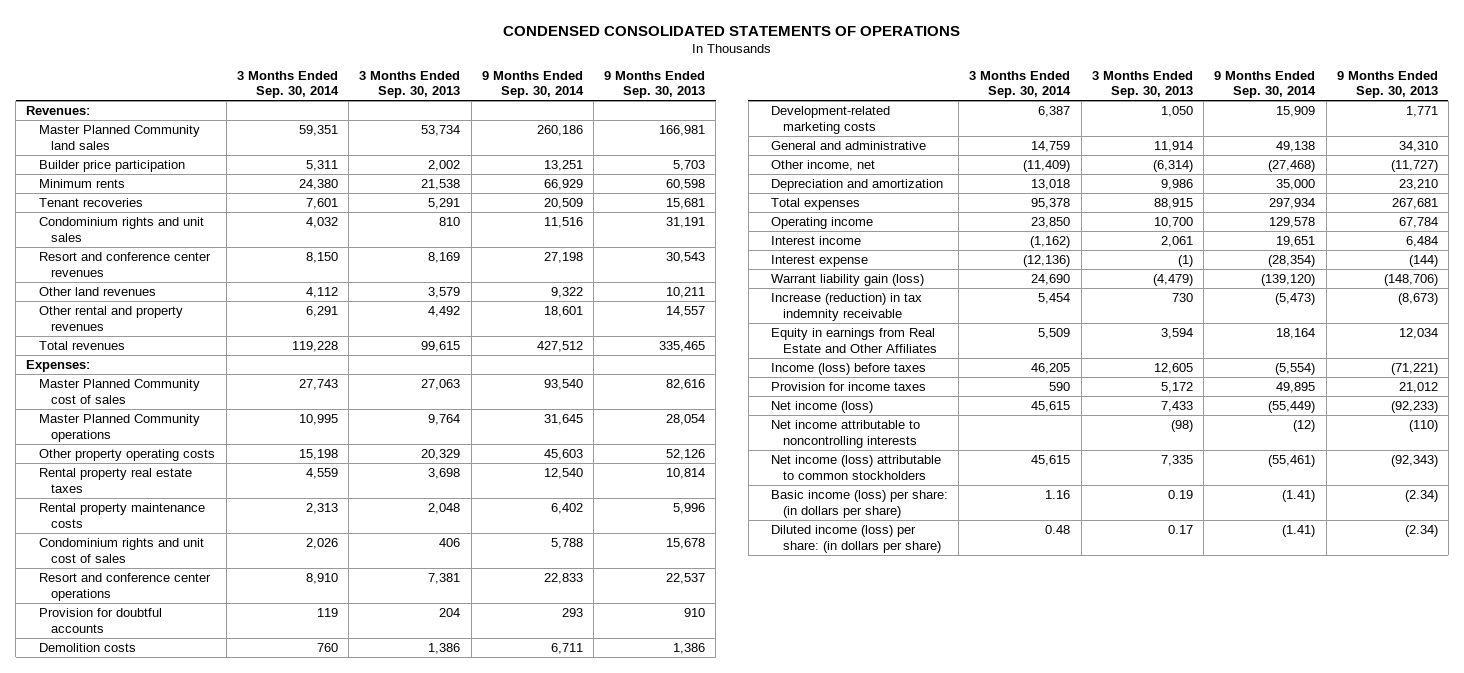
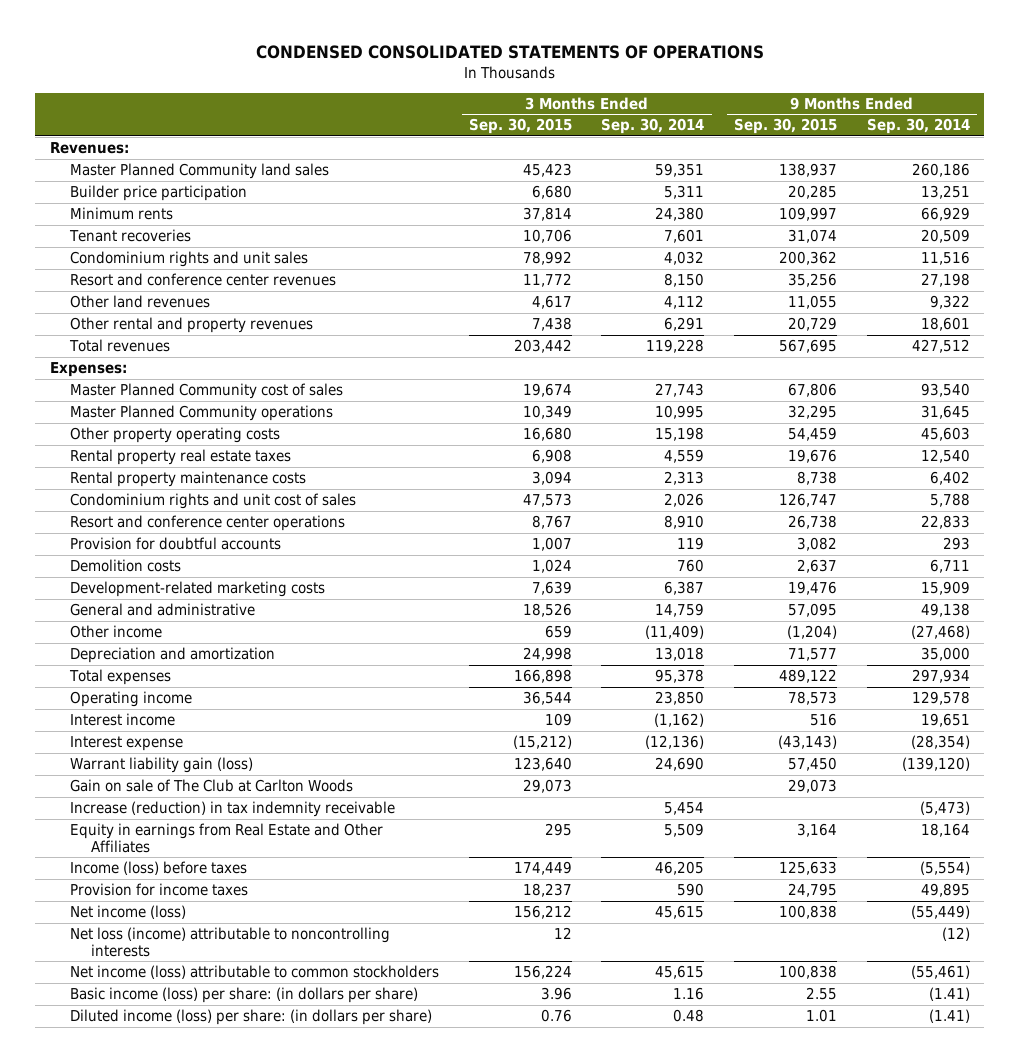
[359,70,461,99] 3 Months Ended Sep. 30, 2013 -> none
[604,70,706,99] 9 Months Ended Sep. 30, 2013 -> none
none -> [468,118,572,135] Sep. 30, 2015
none -> [734,118,838,135] Sep. 30, 2015
[771,159,876,171] Other income, net -> [70,625,163,639] Other income
none -> [70,779,354,793] Gain on sale of The Club at Carlton Woods
[771,419,921,448] Net income attributable to noncontrolling interests -> [70,927,391,958] Net loss (income) attributable to noncontrolling interests

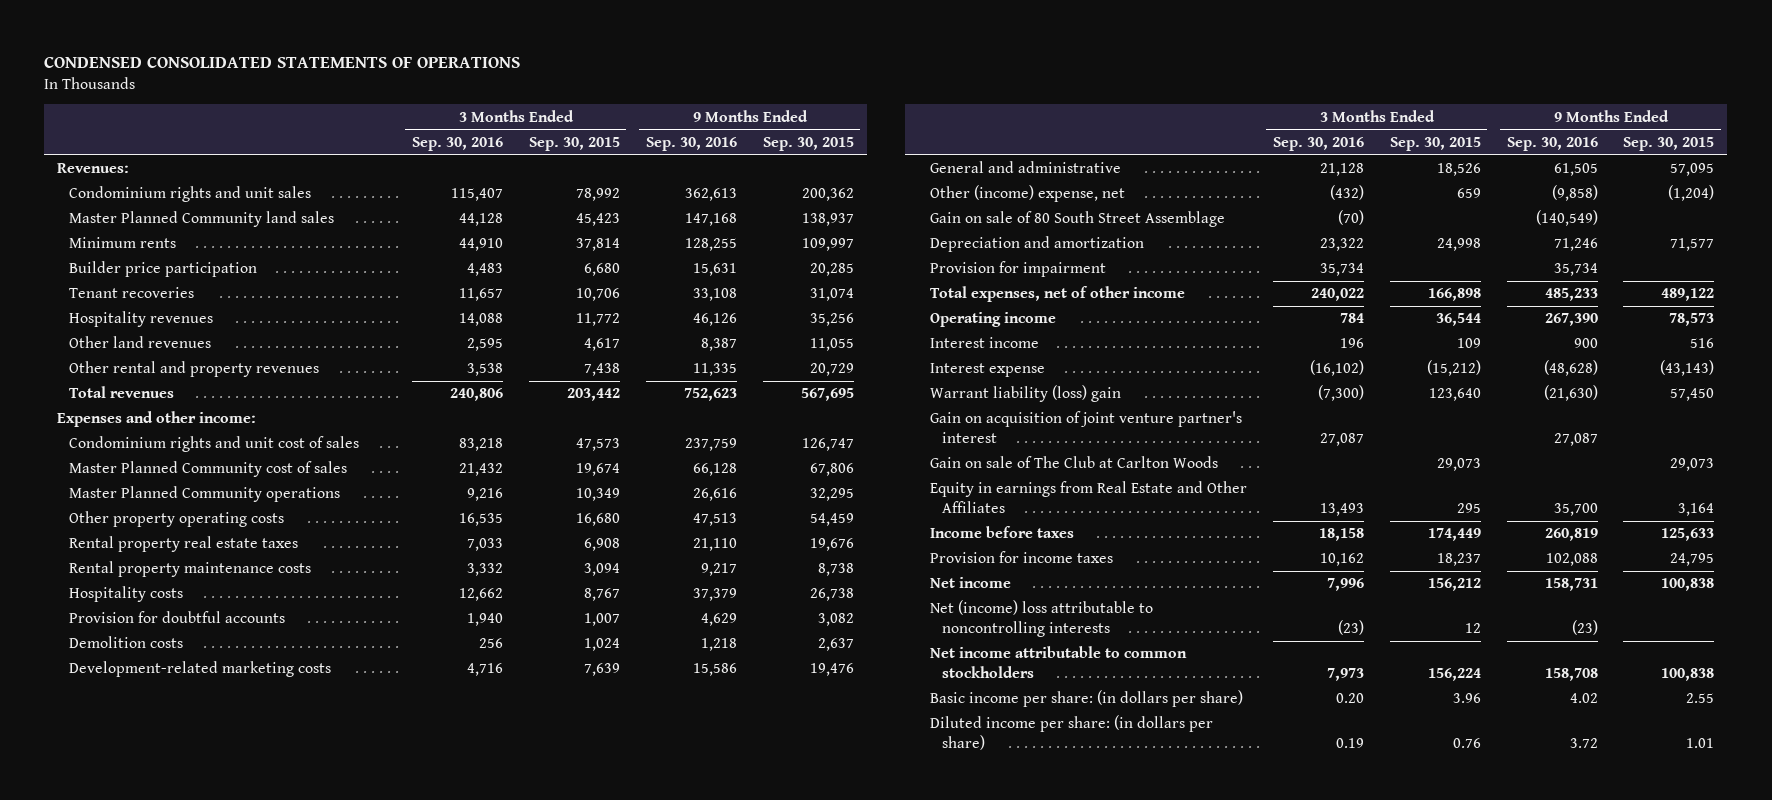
[601,118,705,135] Sep. 30, 2014 -> none
[866,118,970,135] Sep. 30, 2014 -> none
none -> [411,136,503,151] Sep. 30, 2016
none -> [645,136,737,151] Sep. 30, 2016
[70,251,309,268] Condominium rights and unit sales -> [69,186,312,203] Condominium rights and unit sales
[70,185,248,202] Builder price participation -> [69,261,258,278] Builder price participation
[70,273,337,287] Resort and conference center revenues -> [69,311,214,328] Hospitality revenues
[49,362,127,378] Expenses: -> [57,411,257,428] Expenses and other income:
[70,493,357,510] Condominium rights and unit cost of sales -> [69,436,360,453] Condominium rights and unit cost of sales
[70,515,346,532] Resort and conference center operations -> [69,586,184,603] Hospitality costs
[70,625,163,639] Other income -> [929,185,1125,203] Other (income) expense, net
none -> [929,211,1225,228] Gain on sale of 80 South Street Assemblage
none -> [929,261,1106,278] Provision for impairment
[69,669,172,686] Total expenses -> [929,286,1185,303] Total expenses, net of other income
[70,757,254,774] Warrant liability gain (loss) -> [929,385,1121,403] Warrant liability (loss) gain
none -> [929,411,1242,444] Gain on acquisition of joint venture partner's interest
[70,801,396,818] Increase (reduction) in tax indemnity receivable -> none
[70,861,248,876] Income (loss) before taxes -> [929,526,1074,539] Income before taxes
[70,905,187,920] Net income (loss) -> [929,577,1011,589] Net income
[70,927,391,958] Net loss (income) attributable to noncontrolling interests -> [929,600,1153,638] Net (income) loss attributable to noncontrolling interests
[70,965,440,980] Net income (loss) attributable to common stockholders -> [929,646,1187,679] Net income attributable to common stockholders
[70,987,419,1004] Basic income (loss) per share: (in dollars per share) -> [929,690,1243,708] Basic income per share: (in dollars per share)
[70,1009,433,1026] Diluted income (loss) per share: (in dollars per share) -> [929,715,1213,751] Diluted income per share: (in dollars per share)

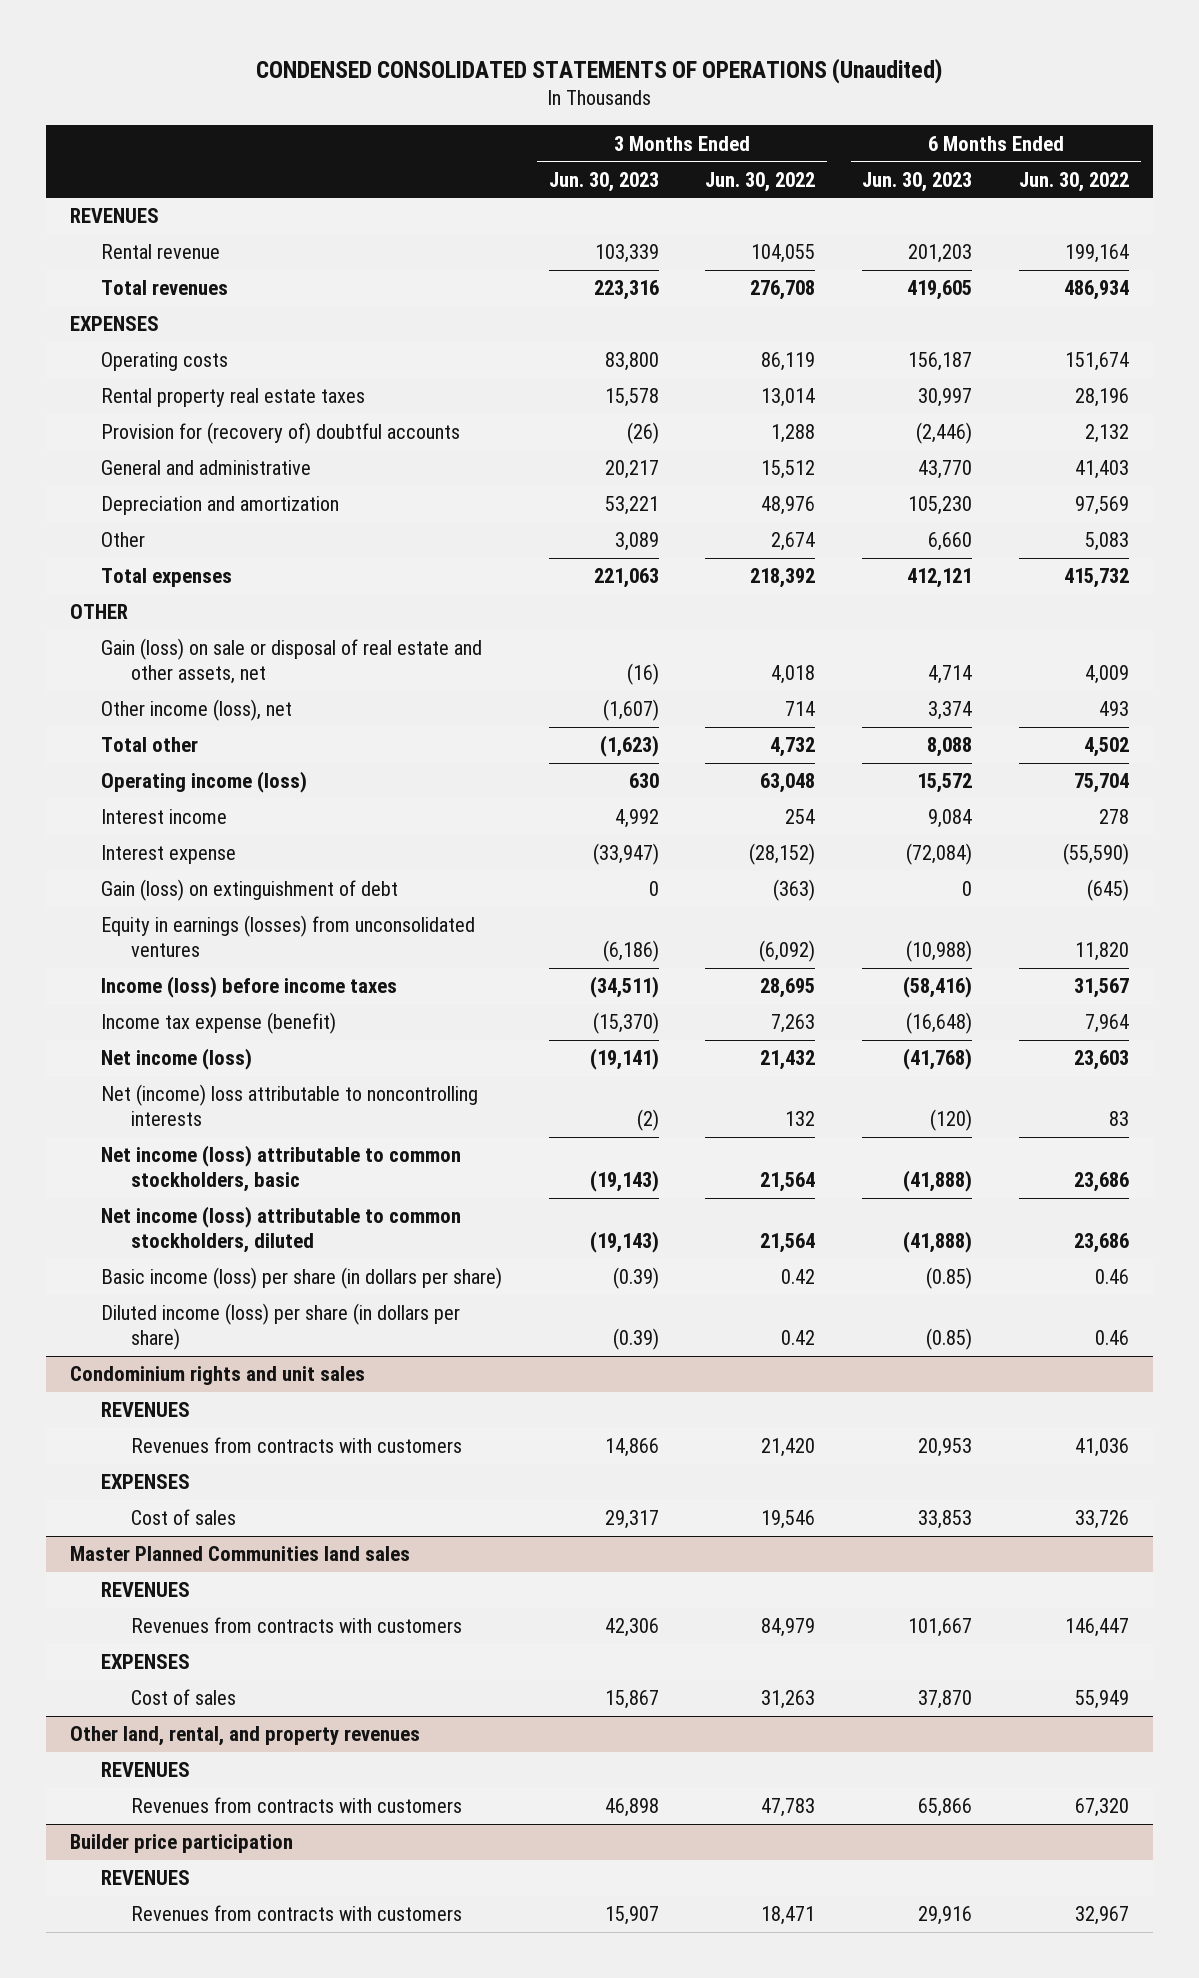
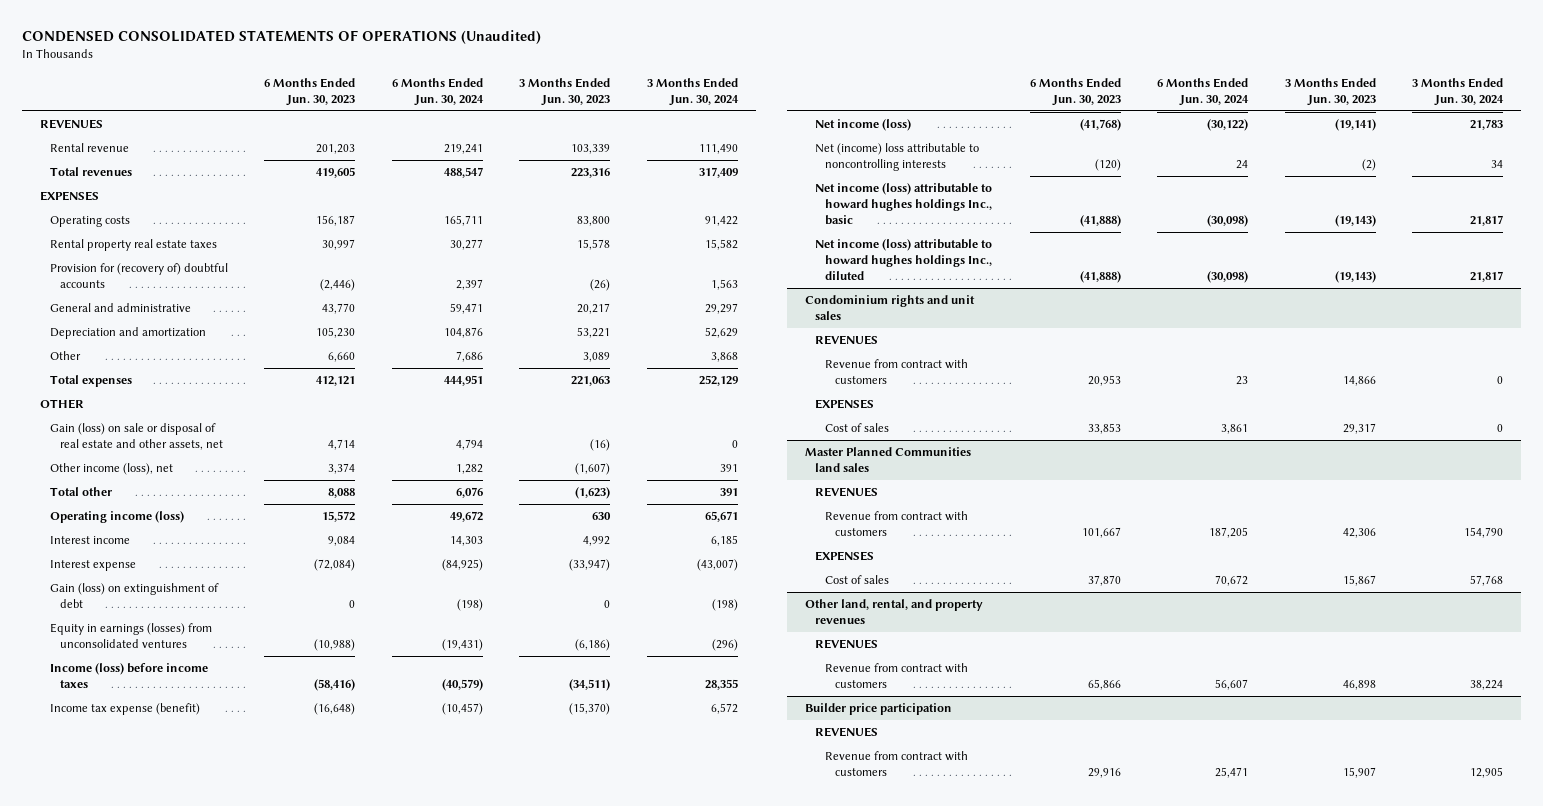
[705,171,816,192] Jun. 30, 2022 -> none
[1019,171,1130,192] Jun. 30, 2022 -> none
none -> [391,77,484,106] 6 Months Ended Jun. 30, 2024
none -> [646,77,739,106] 3 Months Ended Jun. 30, 2024
[100,1267,502,1290] Basic income (loss) per share (in dollars per share) -> none
[100,1303,460,1351] Diluted income (loss) per share (in dollars per share) -> none
[100,1145,461,1193] Net income (loss) attributable to common stockholders, basic -> [815,183,993,225] Net income (loss) attributable to howard hughes holdings Inc., basic
[100,1206,461,1254] Net income (loss) attributable to common stockholders, diluted -> [815,239,993,280] Net income (loss) attributable to howard hughes holdings Inc., diluted
[131,1437,463,1454] Revenues from contracts with customers -> [825,359,969,385] Revenue from contract with customers
[131,1617,463,1634] Revenues from contracts with customers -> [825,511,969,537] Revenue from contract with customers
[131,1797,463,1814] Revenues from contracts with customers -> [825,663,969,689] Revenue from contract with customers
[131,1905,463,1922] Revenues from contracts with customers -> [825,751,969,777] Revenue from contract with customers

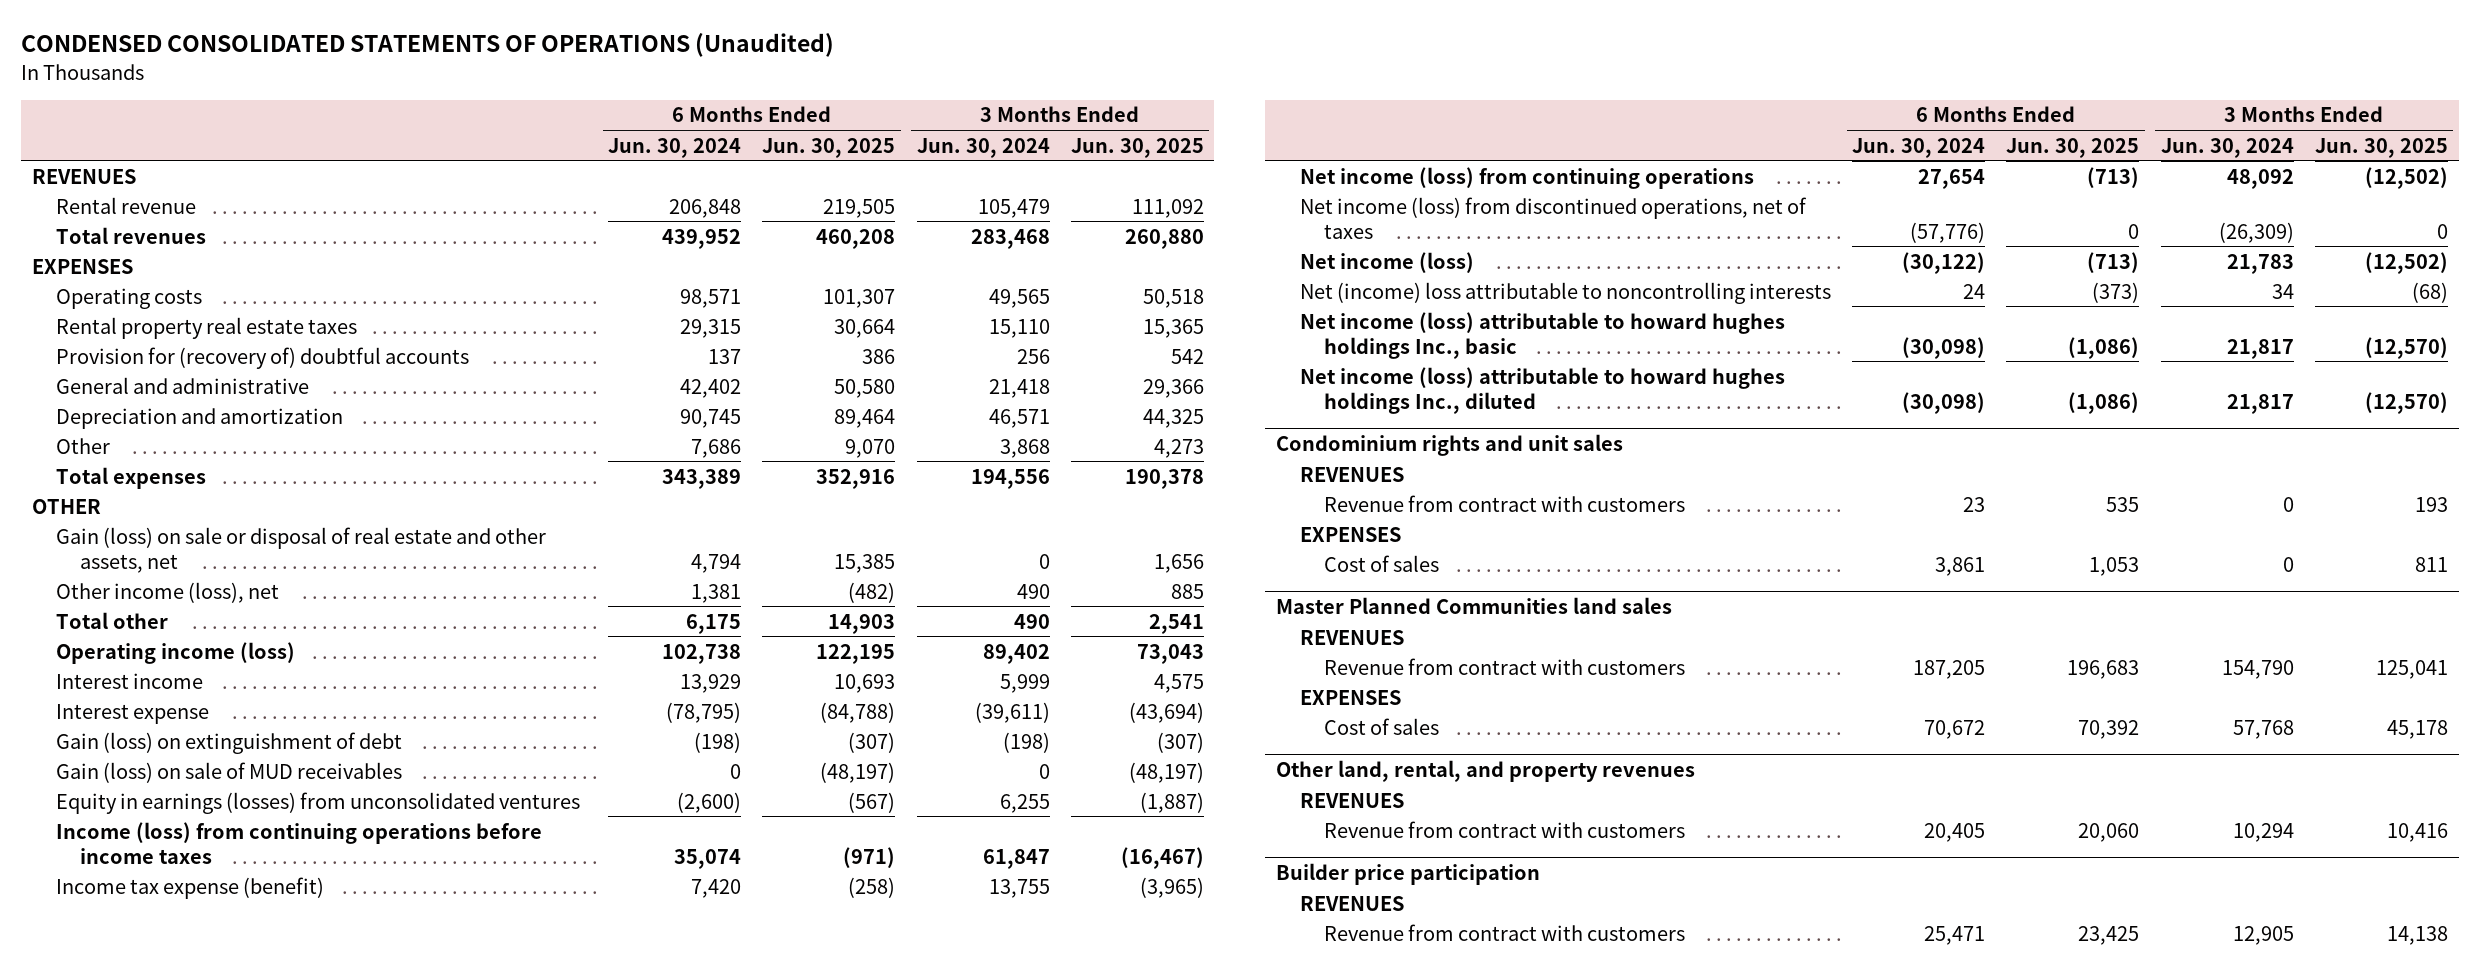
[264,77,356,106] 6 Months Ended Jun. 30, 2023 -> none
[519,77,611,106] 3 Months Ended Jun. 30, 2023 -> none
none -> [762,137,896,158] Jun. 30, 2025
none -> [1070,137,1204,158] Jun. 30, 2025
[443,144,483,155] 219,241 -> [669,198,742,218] 206,848
[698,144,738,155] 111,490 -> [977,198,1050,218] 105,479
[443,167,483,179] 488,547 -> [662,228,742,249] 439,952
[698,167,738,179] 317,409 -> [970,228,1050,249] 283,468
[443,215,483,227] 165,711 -> [680,288,742,308] 98,571
[704,216,738,227] 91,422 -> [988,288,1050,308] 49,565
[449,239,483,251] 30,277 -> [680,318,742,338] 29,315
[704,239,738,251] 15,582 -> [988,318,1050,338] 15,110
[455,279,483,291] 2,397 -> [708,348,742,364] 137
[710,279,738,291] 1,563 -> [1016,348,1050,364] 256
[449,303,483,315] 59,471 -> [680,378,742,398] 42,402
[704,303,738,315] 29,297 -> [988,378,1050,398] 21,418
[443,327,483,339] 104,876 -> [680,408,742,428] 90,745
[704,327,738,339] 52,629 -> [988,408,1050,428] 46,571
[443,375,483,387] 444,951 -> [662,468,742,489] 343,389
[698,375,738,387] 252,129 -> [970,468,1050,489] 194,556
[455,464,483,475] 1,282 -> [691,583,742,603] 1,381
[719,464,738,473] 391 -> [1016,583,1050,599] 490
[455,487,483,499] 6,076 -> [686,613,742,634] 6,175
[719,488,738,497] 391 -> [1013,613,1050,629] 490
[449,511,483,523] 49,672 -> [662,643,742,664] 102,738
[704,511,738,523] 65,671 -> [982,643,1050,664] 89,402
[449,536,483,547] 14,303 -> [680,673,742,693] 13,929
[710,535,738,547] 6,185 -> [999,673,1050,693] 5,999
[441,559,483,572] (84,925) -> [666,701,742,723] (78,795)
[696,559,738,572] (43,007) -> [974,701,1050,723] (39,611)
none -> [56,761,403,783] Gain (loss) on sale of MUD receivables
[441,639,483,652] (19,431) -> [677,791,742,813] (2,600)
[711,639,738,652] (296) -> [999,793,1050,813] 6,255
[49,663,208,689] Income (loss) before income taxes -> [56,821,543,864] Income (loss) from continuing operations before income taxes
[441,679,483,692] (40,579) -> [674,848,742,869] 35,074
[704,679,738,691] 28,355 -> [982,848,1050,869] 61,847
[441,703,483,716] (10,457) -> [691,878,742,898] 7,420
[710,703,738,715] 6,572 -> [988,878,1050,898] 13,755
none -> [1300,166,1755,189] Net income (loss) from continuing operations
none -> [1300,196,1808,239] Net income (loss) from discontinued operations, net of taxes
[1215,679,1249,691] 56,607 -> [1924,822,1986,842] 20,405
[1470,680,1504,691] 38,224 -> [2232,822,2294,842] 10,294

